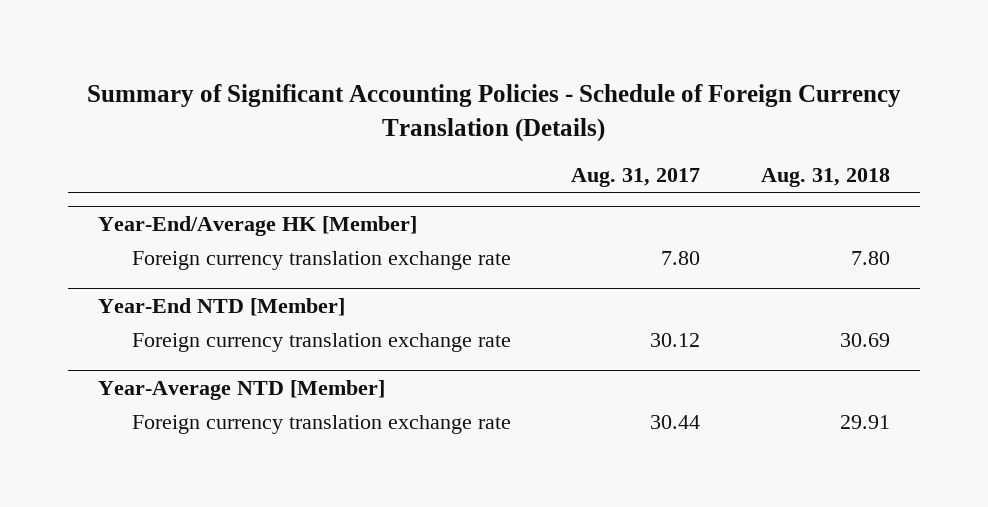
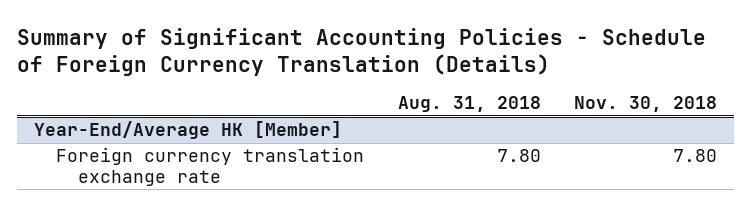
[571,168,701,188] Aug. 31, 2017 -> none
none -> [574,96,718,113] Nov. 30, 2018
[98,297,346,316] Year-End NTD [Member] -> none
[131,333,511,353] Foreign currency translation exchange rate -> none
[98,379,386,400] Year-Average NTD [Member] -> none
[131,415,511,435] Foreign currency translation exchange rate -> none

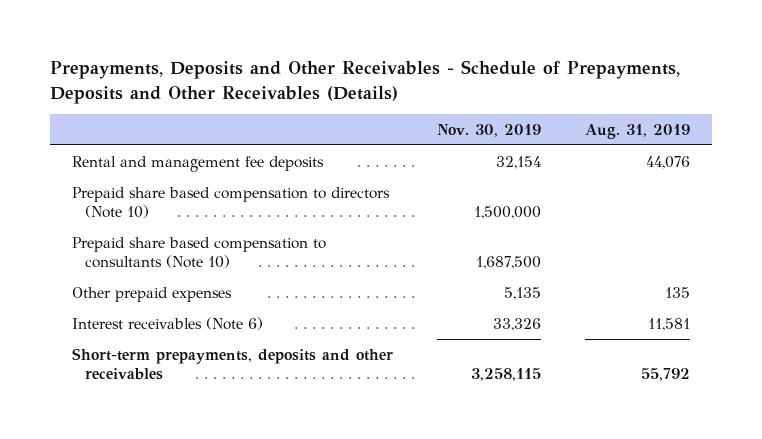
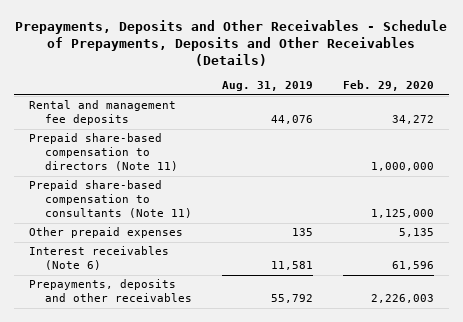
[436,123,541,137] Nov. 30, 2019 -> none
none -> [343,80,435,92] Feb. 29, 2020
[71,186,390,218] Prepaid share based compensation to directors (Note 10) -> [28,133,179,172] Prepaid share-based compensation to directors (Note 11)
[71,236,326,268] Prepaid share based compensation to consultants (Note 10) -> [28,180,193,219] Prepaid share-based compensation to consultants (Note 11)
[71,347,393,380] Short-term prepayments, deposits and other receivables -> [28,279,193,303] Prepayments, deposits and other receivables

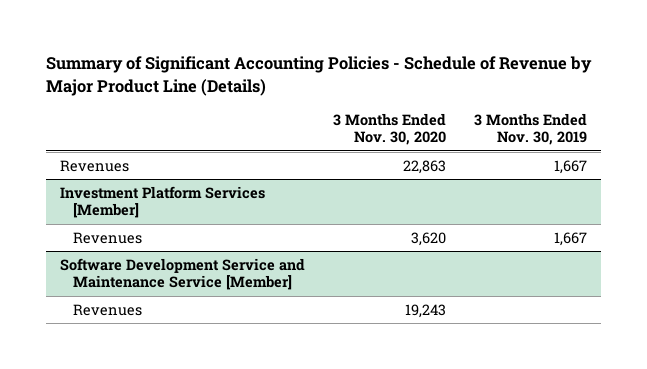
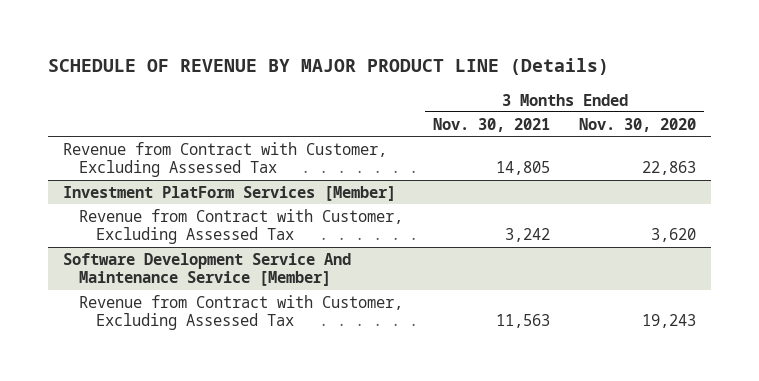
[46,55,593,96] Summary of Significant Accounting Policies - Schedule of Revenue by Major Product Line (Details) -> [47,58,609,76] SCHEDULE OF REVENUE BY MAJOR PRODUCT LINE (Details)
[473,112,587,146] 3 Months Ended Nov. 30, 2019 -> none
none -> [432,117,550,132] Nov. 30, 2021
[60,159,130,172] Revenues -> [62,141,387,178] Revenue from Contract with Customer, Excluding Assessed Tax
[60,185,266,219] Investment Platform Services [Member] -> [62,185,396,201] Investment PlatForm Services [Member]
[72,231,142,244] Revenues -> [79,208,404,245] Revenue from Contract with Customer, Excluding Assessed Tax
[60,257,306,291] Software Development Service and Maintenance Service [Member] -> [62,252,351,287] Software Development Service And Maintenance Service [Member]
[72,303,142,316] Revenues -> [79,294,404,331] Revenue from Contract with Customer, Excluding Assessed Tax

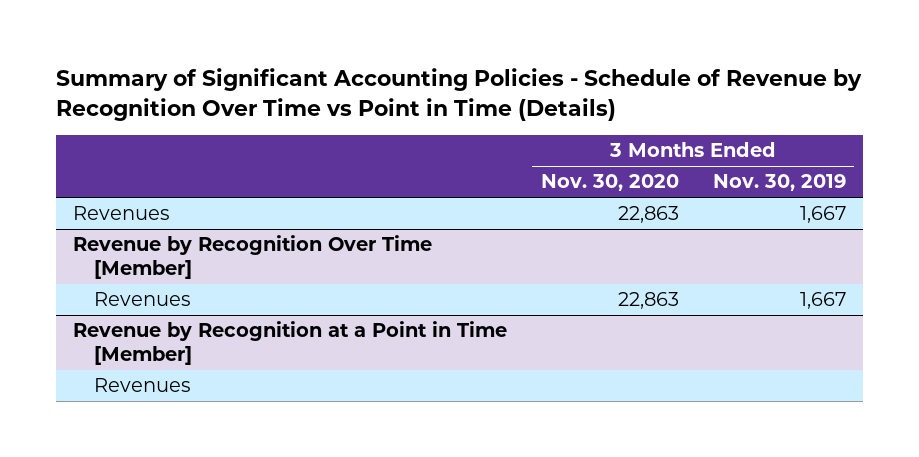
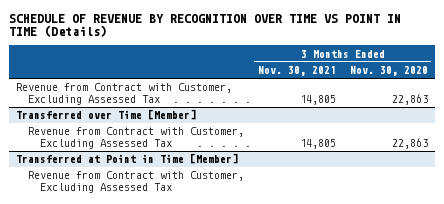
[55,67,862,121] Summary of Significant Accounting Policies - Schedule of Revenue by Recognition Over Time vs Point in Time (Details) -> [8,13,401,38] SCHEDULE OF REVENUE BY RECOGNITION OVER TIME VS POINT IN TIME (Details)
[712,174,846,192] Nov. 30, 2019 -> none
none -> [257,66,336,77] Nov. 30, 2021
[72,206,170,221] Revenues -> [15,83,232,105] Revenue from Contract with Customer, Excluding Assessed Tax
[72,235,432,280] Revenue by Recognition Over Time [Member] -> [15,109,196,121] Transferred over Time [Member]
[93,292,191,307] Revenues -> [27,127,244,149] Revenue from Contract with Customer, Excluding Assessed Tax
[72,321,507,366] Revenue by Recognition at a Point in Time [Member] -> [15,153,238,165] Transferred at Point in Time [Member]
[93,378,191,393] Revenues -> [27,171,244,193] Revenue from Contract with Customer, Excluding Assessed Tax

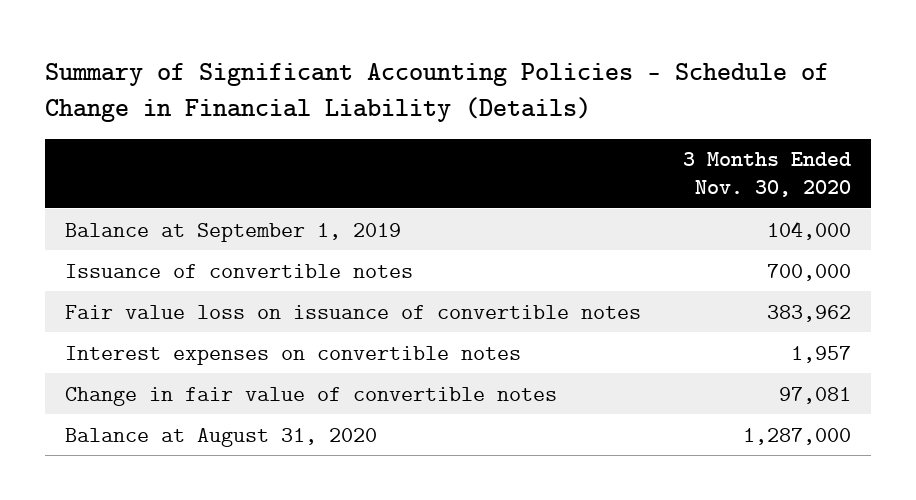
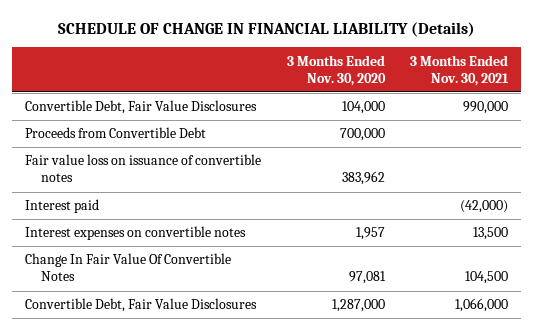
[44,63,829,122] Summary of Significant Accounting Policies - Schedule of Change in Financial Liability (Details) -> [57,21,475,37] SCHEDULE OF CHANGE IN FINANCIAL LIABILITY (Details)
none -> [409,54,509,86] 3 Months Ended Nov. 30, 2021
[65,222,402,242] Balance at September 1, 2019 -> [25,100,258,115] Convertible Debt, Fair Value Disclosures
[65,263,414,278] Issuance of convertible notes -> [25,127,207,139] Proceeds from Convertible Debt
none -> [25,199,100,214] Interest paid
[65,386,558,406] Change in fair value of convertible notes -> [25,253,232,282] Change In Fair Value Of Convertible Notes
[65,427,378,447] Balance at August 31, 2020 -> [25,298,258,313] Convertible Debt, Fair Value Disclosures

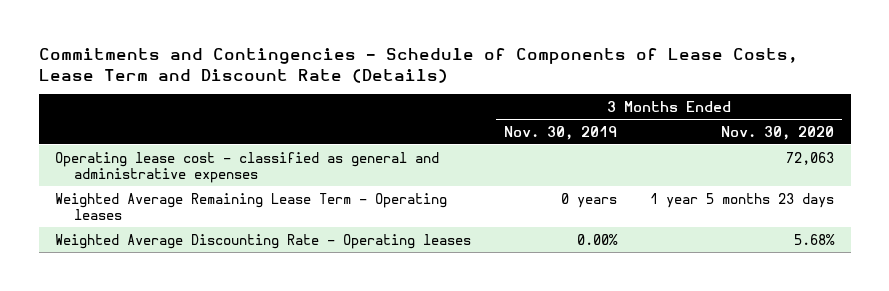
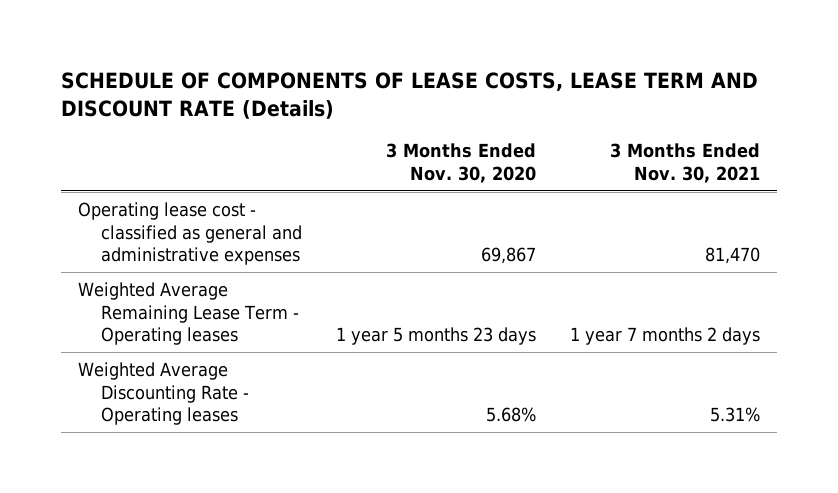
[38,47,798,83] Commitments and Contingencies - Schedule of Components of Lease Costs, Lease Term and Discount Rate (Details) -> [60,72,758,119] SCHEDULE OF COMPONENTS OF LEASE COSTS, LEASE TERM AND DISCOUNT RATE (Details)
[504,125,618,140] Nov. 30, 2019 -> none
none -> [609,143,760,183] 3 Months Ended Nov. 30, 2021
[786,151,835,165] 72,063 -> [480,247,536,265] 69,867

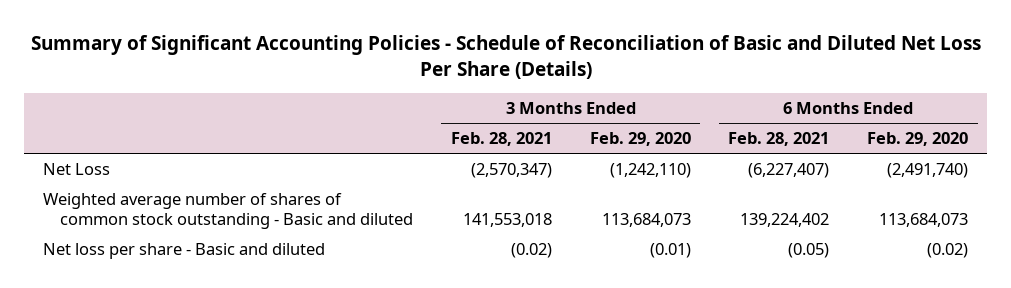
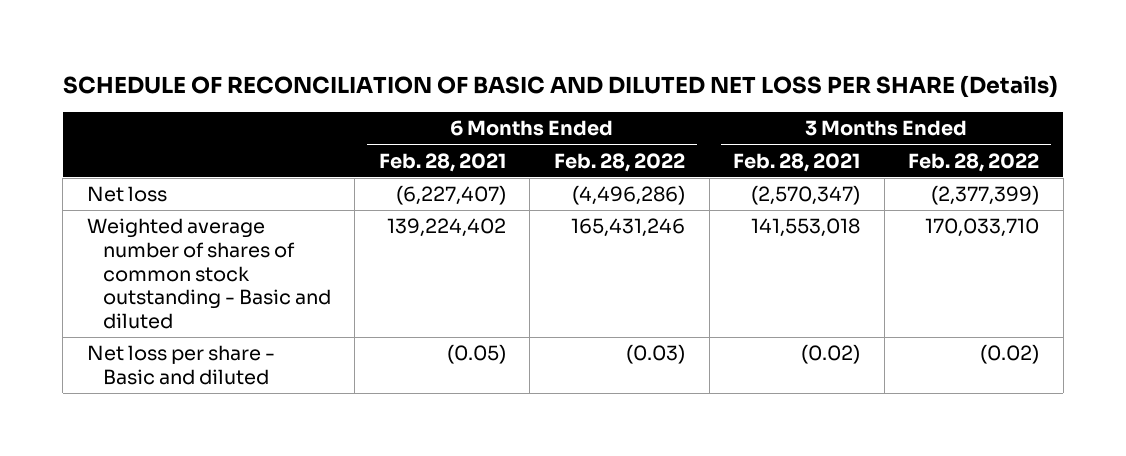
[30,35,981,79] Summary of Significant Accounting Policies - Schedule of Reconciliation of Basic and Diluted Net Loss Per Share (Details) -> [62,74,1058,98] SCHEDULE OF RECONCILIATION OF BASIC AND DILUTED NET LOSS PER SHARE (Details)
[589,132,691,147] Feb. 29, 2020 -> none
[867,132,969,147] Feb. 29, 2020 -> none
none -> [554,152,686,172] Feb. 28, 2022
none -> [908,152,1040,172] Feb. 28, 2022
[42,163,110,176] Net Loss -> [86,186,167,203] Net loss

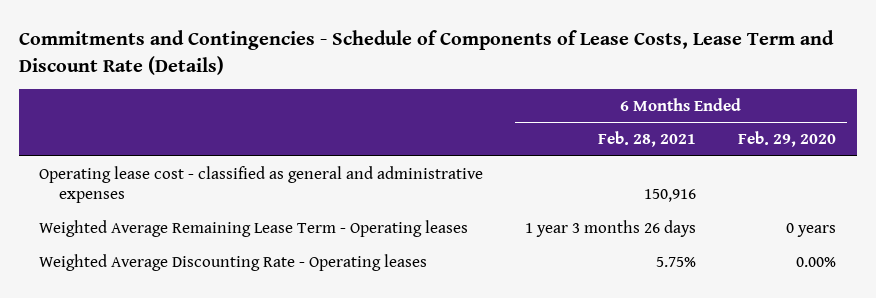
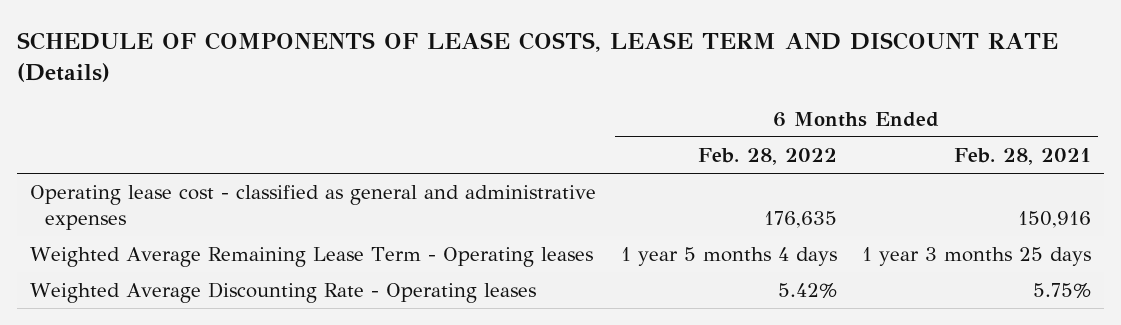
[18,30,834,75] Commitments and Contingencies - Schedule of Components of Lease Costs, Lease Term and Discount Rate (Details) -> [16,31,1058,83] SCHEDULE OF COMPONENTS OF LEASE COSTS, LEASE TERM AND DISCOUNT RATE (Details)
[738,131,837,148] Feb. 29, 2020 -> none
none -> [697,147,837,165] Feb. 28, 2022
[525,220,697,238] 1 year 3 months 26 days -> [862,247,1092,267] 1 year 3 months 25 days

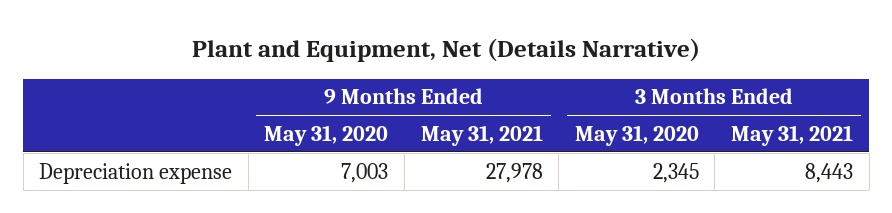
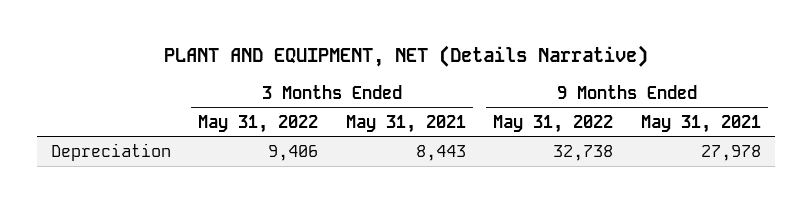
[192,37,701,62] Plant and Equipment, Net (Details Narrative) -> [163,45,648,68] PLANT AND EQUIPMENT, NET (Details Narrative)
[264,124,389,146] May 31, 2020 -> none
[574,124,699,146] May 31, 2020 -> none
none -> [198,114,319,133] May 31, 2022
none -> [493,114,614,133] May 31, 2022
[39,162,233,184] Depreciation expense -> [50,143,171,162] Depreciation

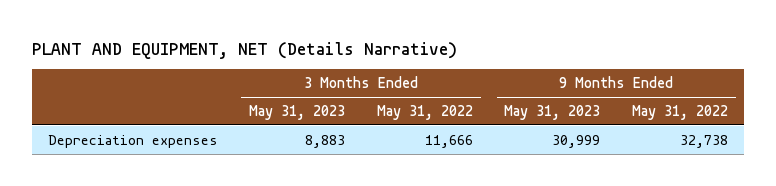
[345,114,466,133] May 31, 2021 -> none
[640,114,761,133] May 31, 2021 -> none
none -> [249,104,346,120] May 31, 2023
none -> [504,104,601,120] May 31, 2023
[50,143,171,162] Depreciation -> [47,134,218,148] Depreciation expenses
[268,145,319,162] 9,406 -> [424,134,473,148] 11,666

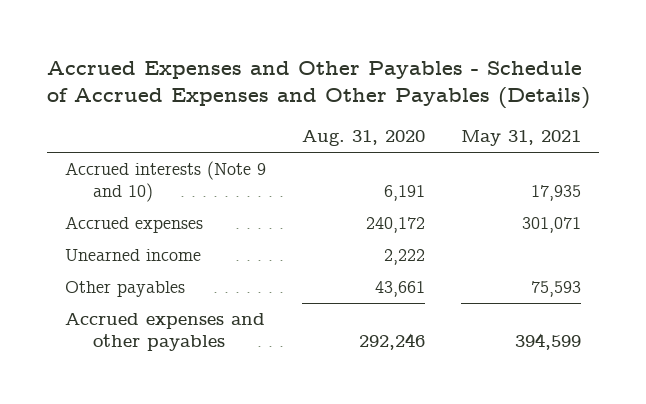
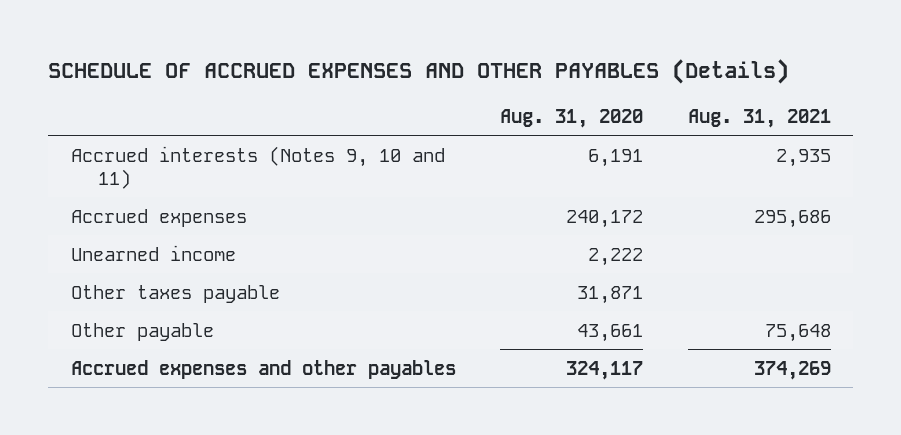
[46,60,590,110] Accrued Expenses and Other Payables - Schedule of Accrued Expenses and Other Payables (Details) -> [48,59,790,85] SCHEDULE OF ACCRUED EXPENSES AND OTHER PAYABLES (Details)
[461,130,582,147] May 31, 2021 -> none
none -> [687,108,831,128] Aug. 31, 2021
[64,161,266,203] Accrued interests (Note 9 and 10) -> [70,145,445,189] Accrued interests (Notes 9, 10 and 11)
none -> [70,284,280,303] Other taxes payable
[64,281,185,298] Other payables -> [70,322,214,341] Other payable
[358,333,425,351] 292,246 -> [566,360,644,380] 324,117

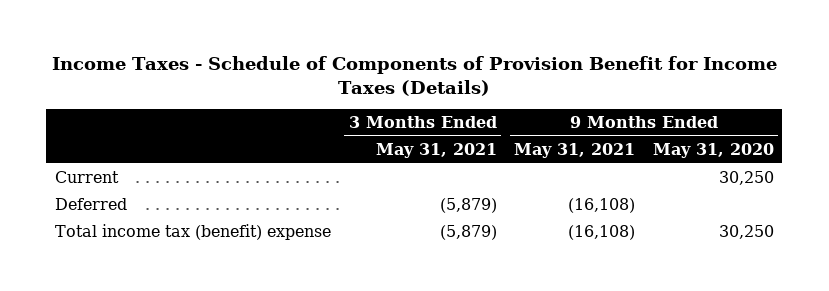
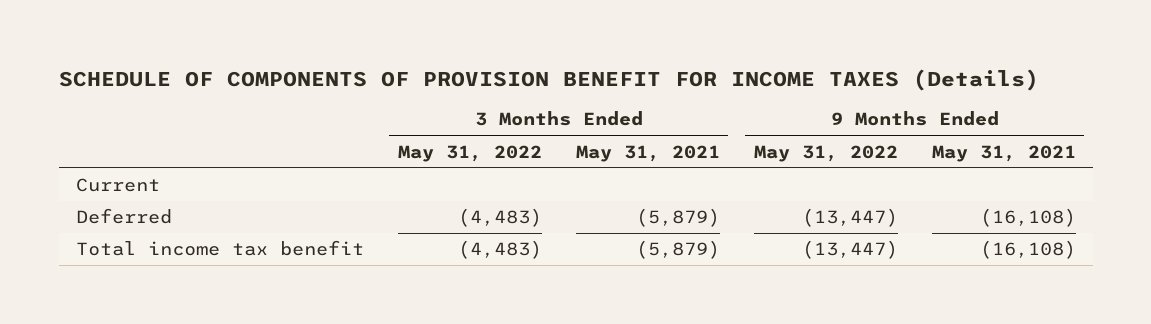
[52,56,778,96] Income Taxes - Schedule of Components of Provision Benefit for Income Taxes (Details) -> [58,68,1039,91] SCHEDULE OF COMPONENTS OF PROVISION BENEFIT FOR INCOME TAXES (Details)
[652,142,774,158] May 31, 2020 -> none
none -> [397,144,542,162] May 31, 2022
none -> [753,144,898,162] May 31, 2022
[55,223,332,240] Total income tax (benefit) expense -> [75,240,364,257] Total income tax benefit

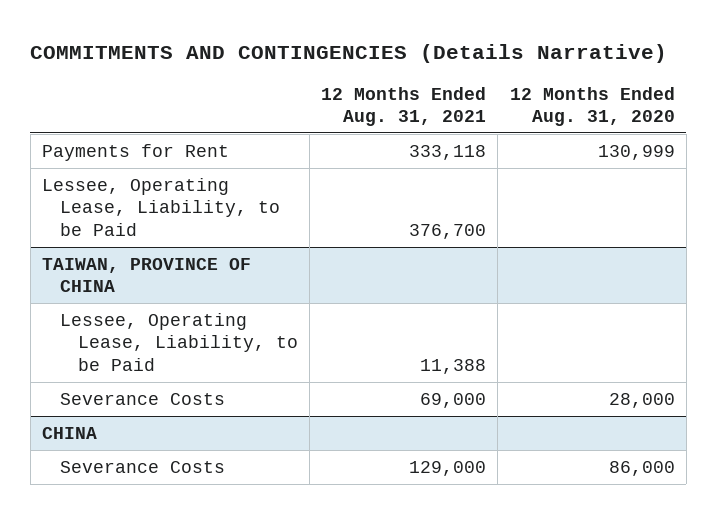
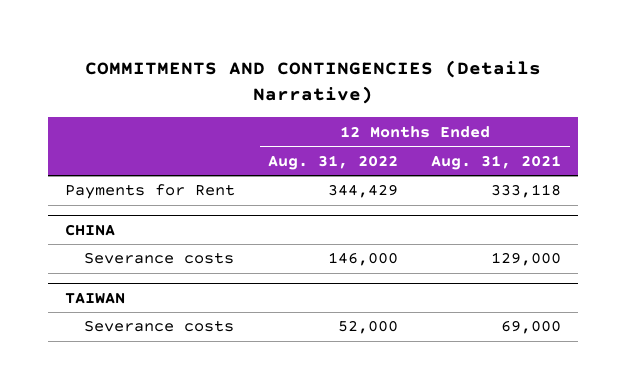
[509,86,675,127] 12 Months Ended Aug. 31, 2020 -> none
none -> [268,154,399,170] Aug. 31, 2022
[42,177,280,237] Lessee, Operating Lease, Liability, to be Paid -> none
[42,257,252,293] TAIWAN, PROVINCE OF CHINA -> none
[59,312,298,372] Lessee, Operating Lease, Liability, to be Paid -> none
[59,392,225,405] Severance Costs -> none
[59,460,225,473] Severance Costs -> [84,252,235,265] Severance costs
none -> [64,291,125,304] TAIWAN
none -> [84,320,235,333] Severance costs

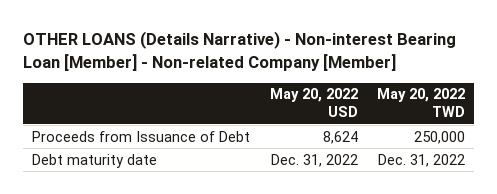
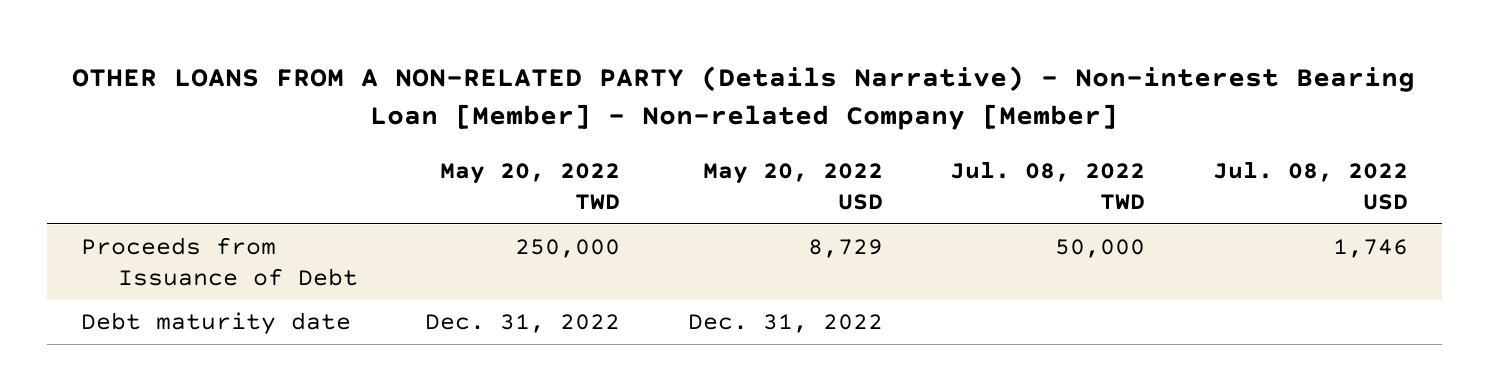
[22,31,456,71] OTHER LOANS (Details Narrative) - Non-interest Bearing Loan [Member] - Non-related Company [Member] -> [72,65,1416,131] OTHER LOANS FROM A NON-RELATED PARTY (Details Narrative) - Non-interest Bearing Loan [Member] - Non-related Company [Member]
none -> [950,161,1146,211] Jul. 08, 2022 TWD
none -> [1213,161,1409,211] Jul. 08, 2022 USD
[322,130,358,144] 8,624 -> [807,239,883,259] 8,729

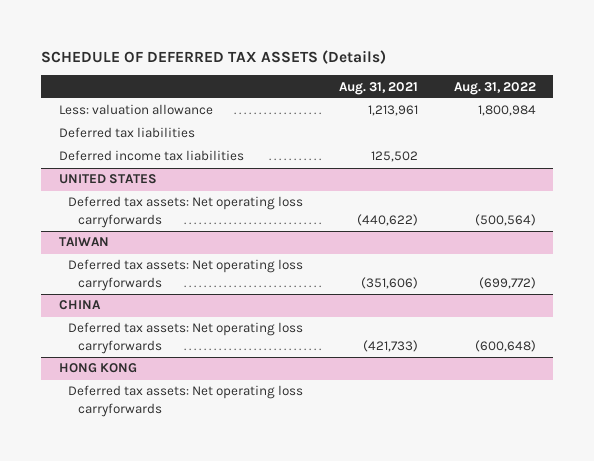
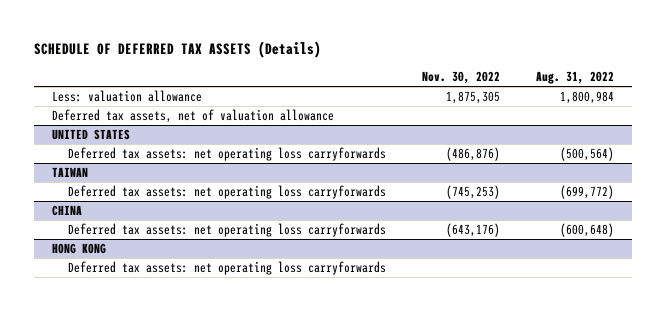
[338,81,418,95] Aug. 31, 2021 -> none
none -> [422,71,501,85] Nov. 30, 2022
[58,150,244,162] Deferred income tax liabilities -> none
[58,127,195,139] Deferred tax liabilities -> [52,109,335,124] Deferred tax assets, net of valuation allowance
[68,196,304,228] Deferred tax assets: Net operating loss carryforwards -> [68,147,387,162] Deferred tax assets: net operating loss carryforwards
[68,259,304,291] Deferred tax assets: Net operating loss carryforwards -> [68,185,387,200] Deferred tax assets: net operating loss carryforwards
[68,322,304,354] Deferred tax assets: Net operating loss carryforwards -> [68,223,387,238] Deferred tax assets: net operating loss carryforwards
[68,385,304,417] Deferred tax assets: Net operating loss carryforwards -> [68,261,387,276] Deferred tax assets: net operating loss carryforwards

